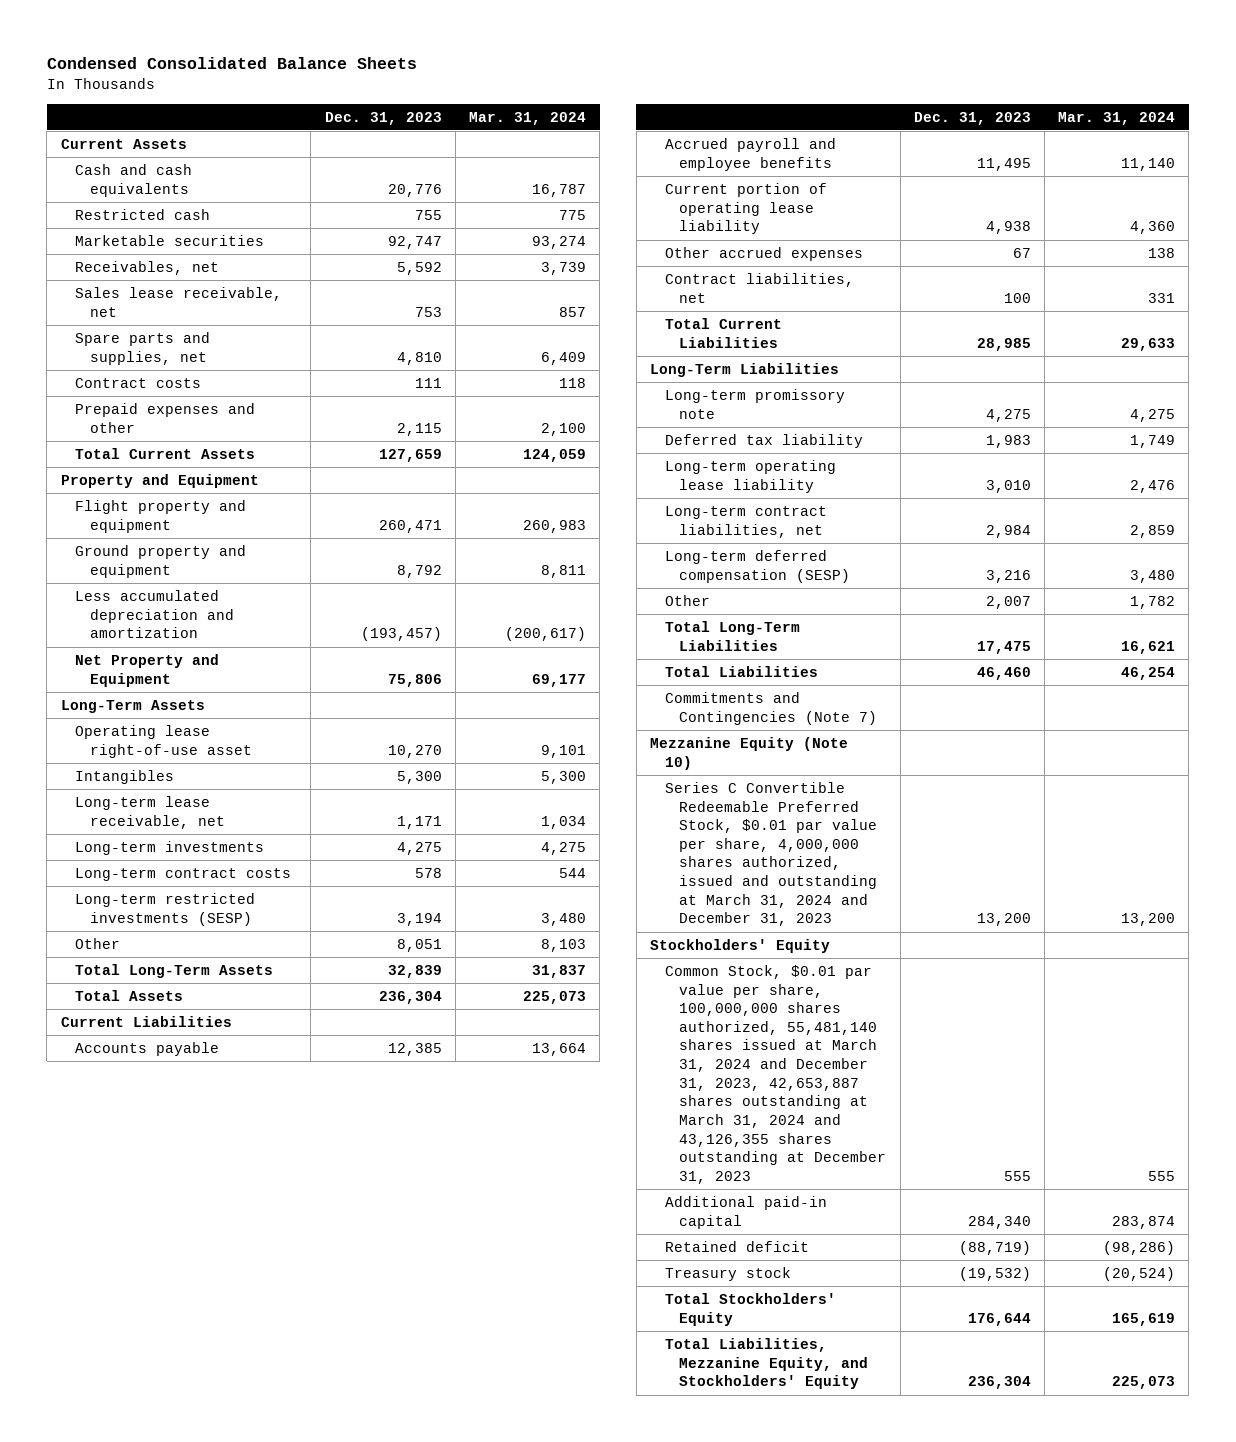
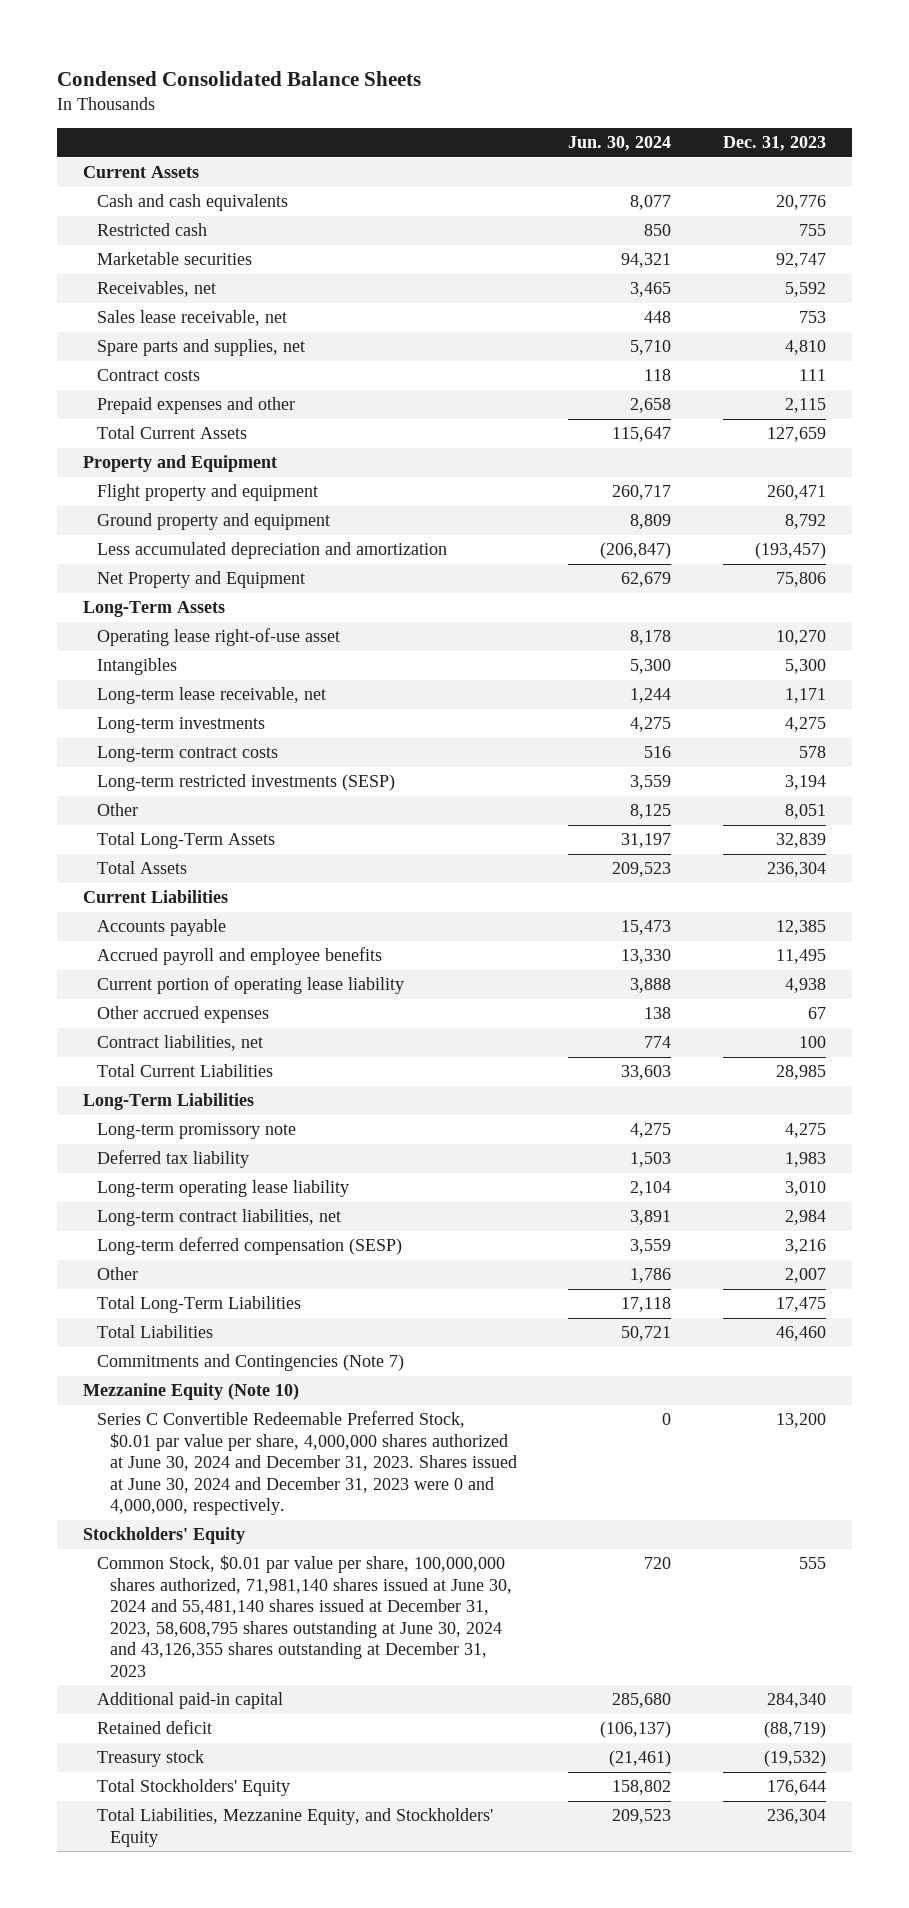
[468,111,586,125] Mar. 31, 2024 -> none
none -> [568,136,672,152] Jun. 30, 2024
[664,781,878,927] Series C Convertible Redeemable Preferred Stock, $0.01 par value per share, 4,000,000 shares authorized, issued and outstanding at March 31, 2024 and December 31, 2023 -> [96,1411,518,1516] Series C Convertible Redeemable Preferred Stock, $0.01 par value per share, 4,000,000 shares authorized at June 30, 2024 and December 31, 2023. Shares issued at June 30, 2024 and December 31, 2023 were 0 and 4,000,000, respectively.
[664,964,887,1184] Common Stock, $0.01 par value per share, 100,000,000 shares authorized, 55,481,140 shares issued at March 31, 2024 and December 31, 2023, 42,653,887 shares outstanding at March 31, 2024 and 43,126,355 shares outstanding at December 31, 2023 -> [96,1555,513,1677] Common Stock, $0.01 par value per share, 100,000,000 shares authorized, 71,981,140 shares issued at June 30, 2024 and 55,481,140 shares issued at December 31, 2023, 58,608,795 shares outstanding at June 30, 2024 and 43,126,355 shares outstanding at December 31, 2023

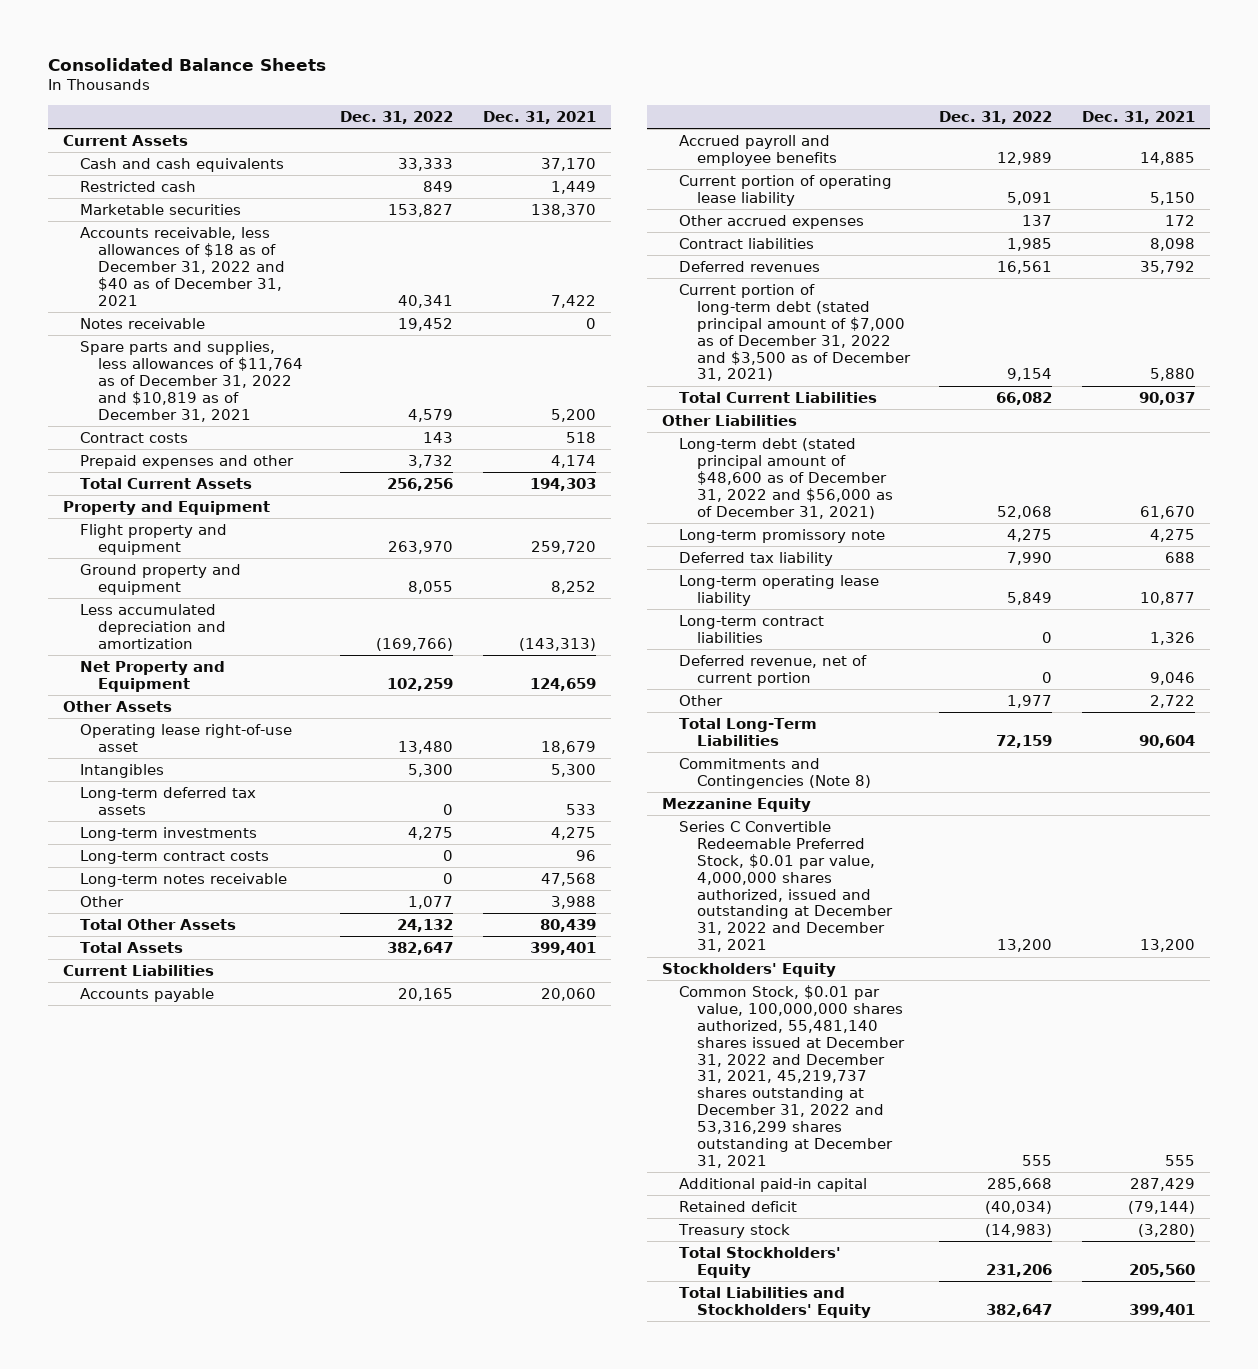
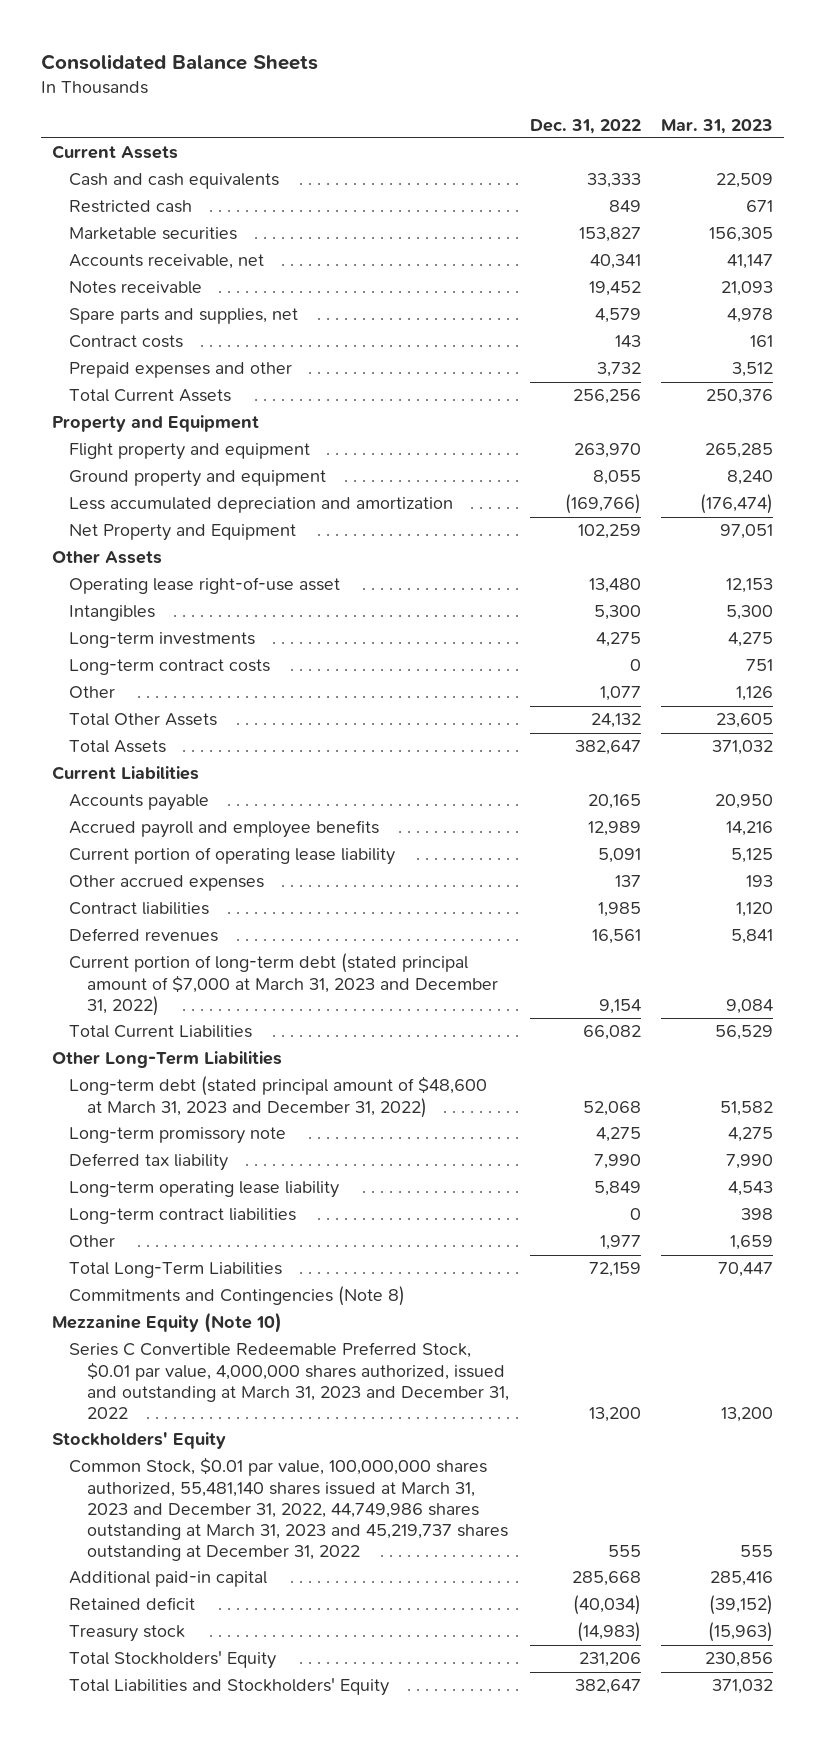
[483,111,597,125] Dec. 31, 2021 -> none
none -> [661,118,774,134] Mar. 31, 2023
[80,227,285,306] Accounts receivable, less allowances of $18 as of December 31, 2022 and $40 as of December 31, 2021 -> [69,254,265,270] Accounts receivable, net
[80,341,303,422] Spare parts and supplies, less allowances of $11,764 as of December 31, 2022 and $10,819 as of December 31, 2021 -> [69,308,299,325] Spare parts and supplies, net
[80,787,257,815] Long-term deferred tax assets -> none
[80,873,288,888] Long-term notes receivable -> none
[679,284,911,382] Current portion of long-term debt (stated principal amount of $7,000 as of December 31, 2022 and $3,500 as of December 31, 2021) -> [69,953,499,1016] Current portion of long-term debt (stated principal amount of $7,000 at March 31, 2023 and December 31, 2022)
[661,415,797,427] Other Liabilities -> [51,1051,282,1069] Other Long-Term Liabilities
[679,438,893,519] Long-term debt (stated principal amount of $48,600 as of December 31, 2022 and $56,000 as of December 31, 2021) -> [69,1076,488,1118] Long-term debt (stated principal amount of $48,600 at March 31, 2023 and December 31, 2022)
[679,655,868,686] Deferred revenue, net of current portion -> none
[661,798,811,813] Mezzanine Equity -> [51,1312,282,1334] Mezzanine Equity (Note 10)
[679,821,893,953] Series C Convertible Redeemable Preferred Stock, $0.01 par value, 4,000,000 shares authorized, issued and outstanding at December 31, 2022 and December 31, 2021 -> [69,1342,510,1419] Series C Convertible Redeemable Preferred Stock, $0.01 par value, 4,000,000 shares authorized, issued and outstanding at March 31, 2023 and December 31, 2022
[679,985,905,1168] Common Stock, $0.01 par value, 100,000,000 shares authorized, 55,481,140 shares issued at December 31, 2022 and December 31, 2021, 45,219,737 shares outstanding at December 31, 2022 and 53,316,299 shares outstanding at December 31, 2021 -> [69,1457,509,1561] Common Stock, $0.01 par value, 100,000,000 shares authorized, 55,481,140 shares issued at March 31, 2023 and December 31, 2022, 44,749,986 shares outstanding at March 31, 2023 and 45,219,737 shares outstanding at December 31, 2022

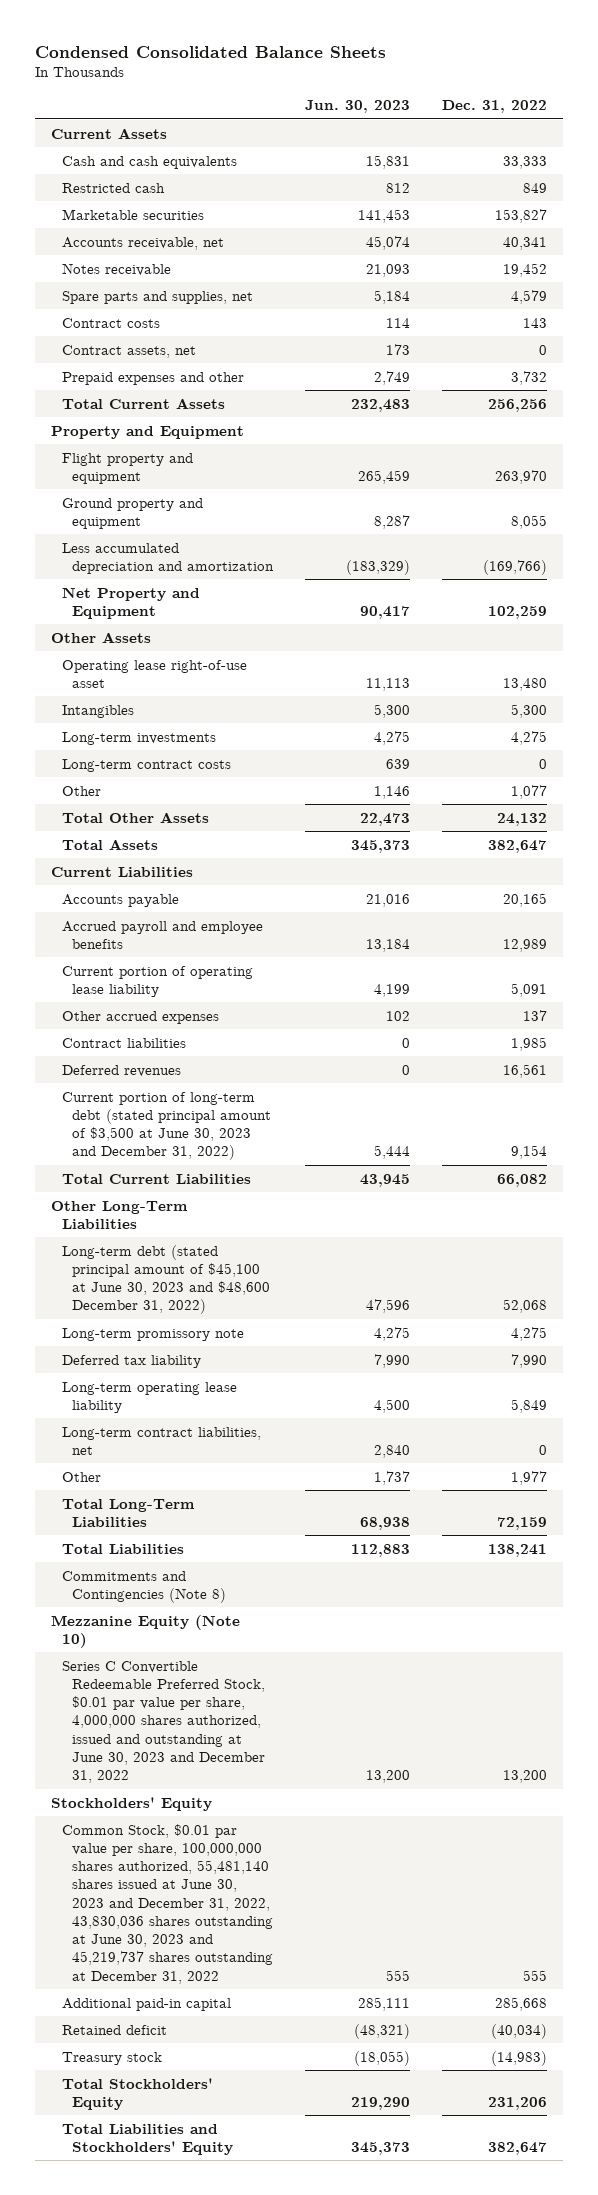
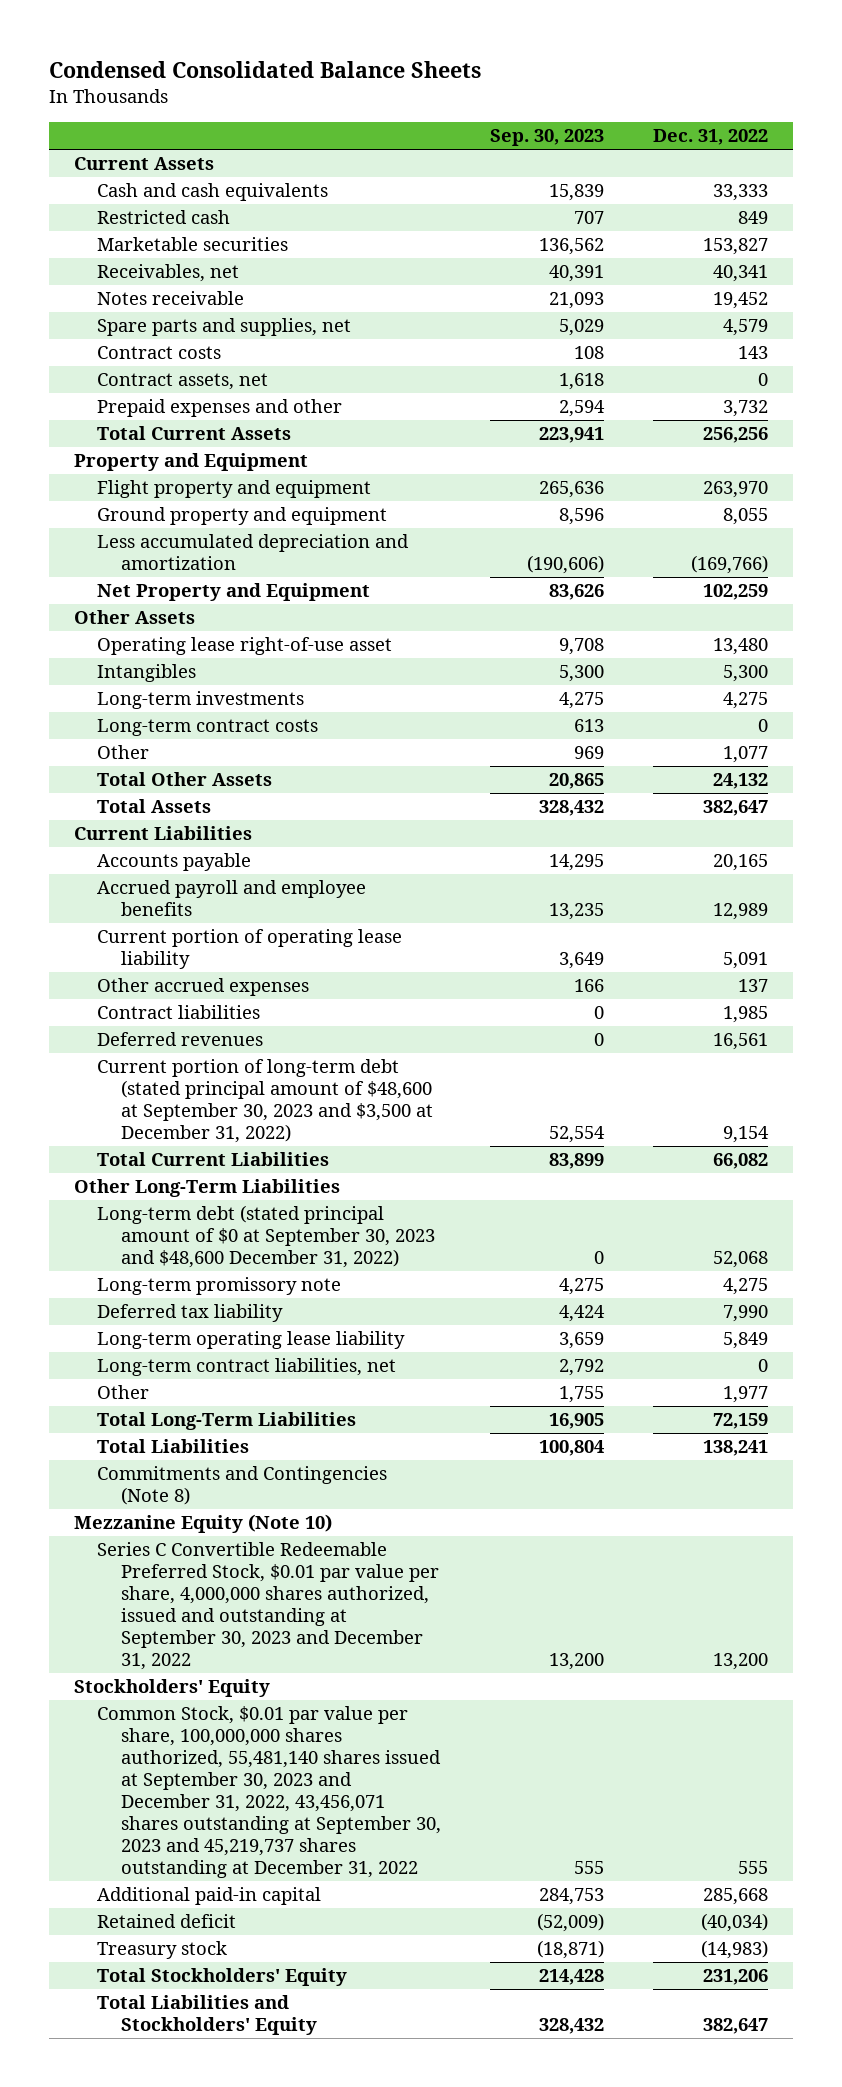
[305,100,411,114] Jun. 30, 2023 -> none
none -> [489,129,604,147] Sep. 30, 2023
[61,236,224,250] Accounts receivable, net -> [97,264,240,283] Receivables, net
[61,1091,271,1161] Current portion of long-term debt (stated principal amount of $3,500 at June 30, 2023 and December 31, 2022) -> [97,1059,433,1144] Current portion of long-term debt (stated principal amount of $48,600 at September 30, 2023 and $3,500 at December 31, 2022)
[61,1244,270,1315] Long-term debt (stated principal amount of $45,100 at June 30, 2023 and $48,600 December 31, 2022) -> [97,1205,435,1269] Long-term debt (stated principal amount of $0 at September 30, 2023 and $48,600 December 31, 2022)
[61,1660,265,1784] Series C Convertible Redeemable Preferred Stock, $0.01 par value per share, 4,000,000 shares authorized, issued and outstanding at June 30, 2023 and December 31, 2022 -> [97,1542,439,1671] Series C Convertible Redeemable Preferred Stock, $0.01 par value per share, 4,000,000 shares authorized, issued and outstanding at September 30, 2023 and December 31, 2022
[61,1823,273,1984] Common Stock, $0.01 par value per share, 100,000,000 shares authorized, 55,481,140 shares issued at June 30, 2023 and December 31, 2022, 43,830,036 shares outstanding at June 30, 2023 and 45,219,737 shares outstanding at December 31, 2022 -> [97,1706,441,1879] Common Stock, $0.01 par value per share, 100,000,000 shares authorized, 55,481,140 shares issued at September 30, 2023 and December 31, 2022, 43,456,071 shares outstanding at September 30, 2023 and 45,219,737 shares outstanding at December 31, 2022

